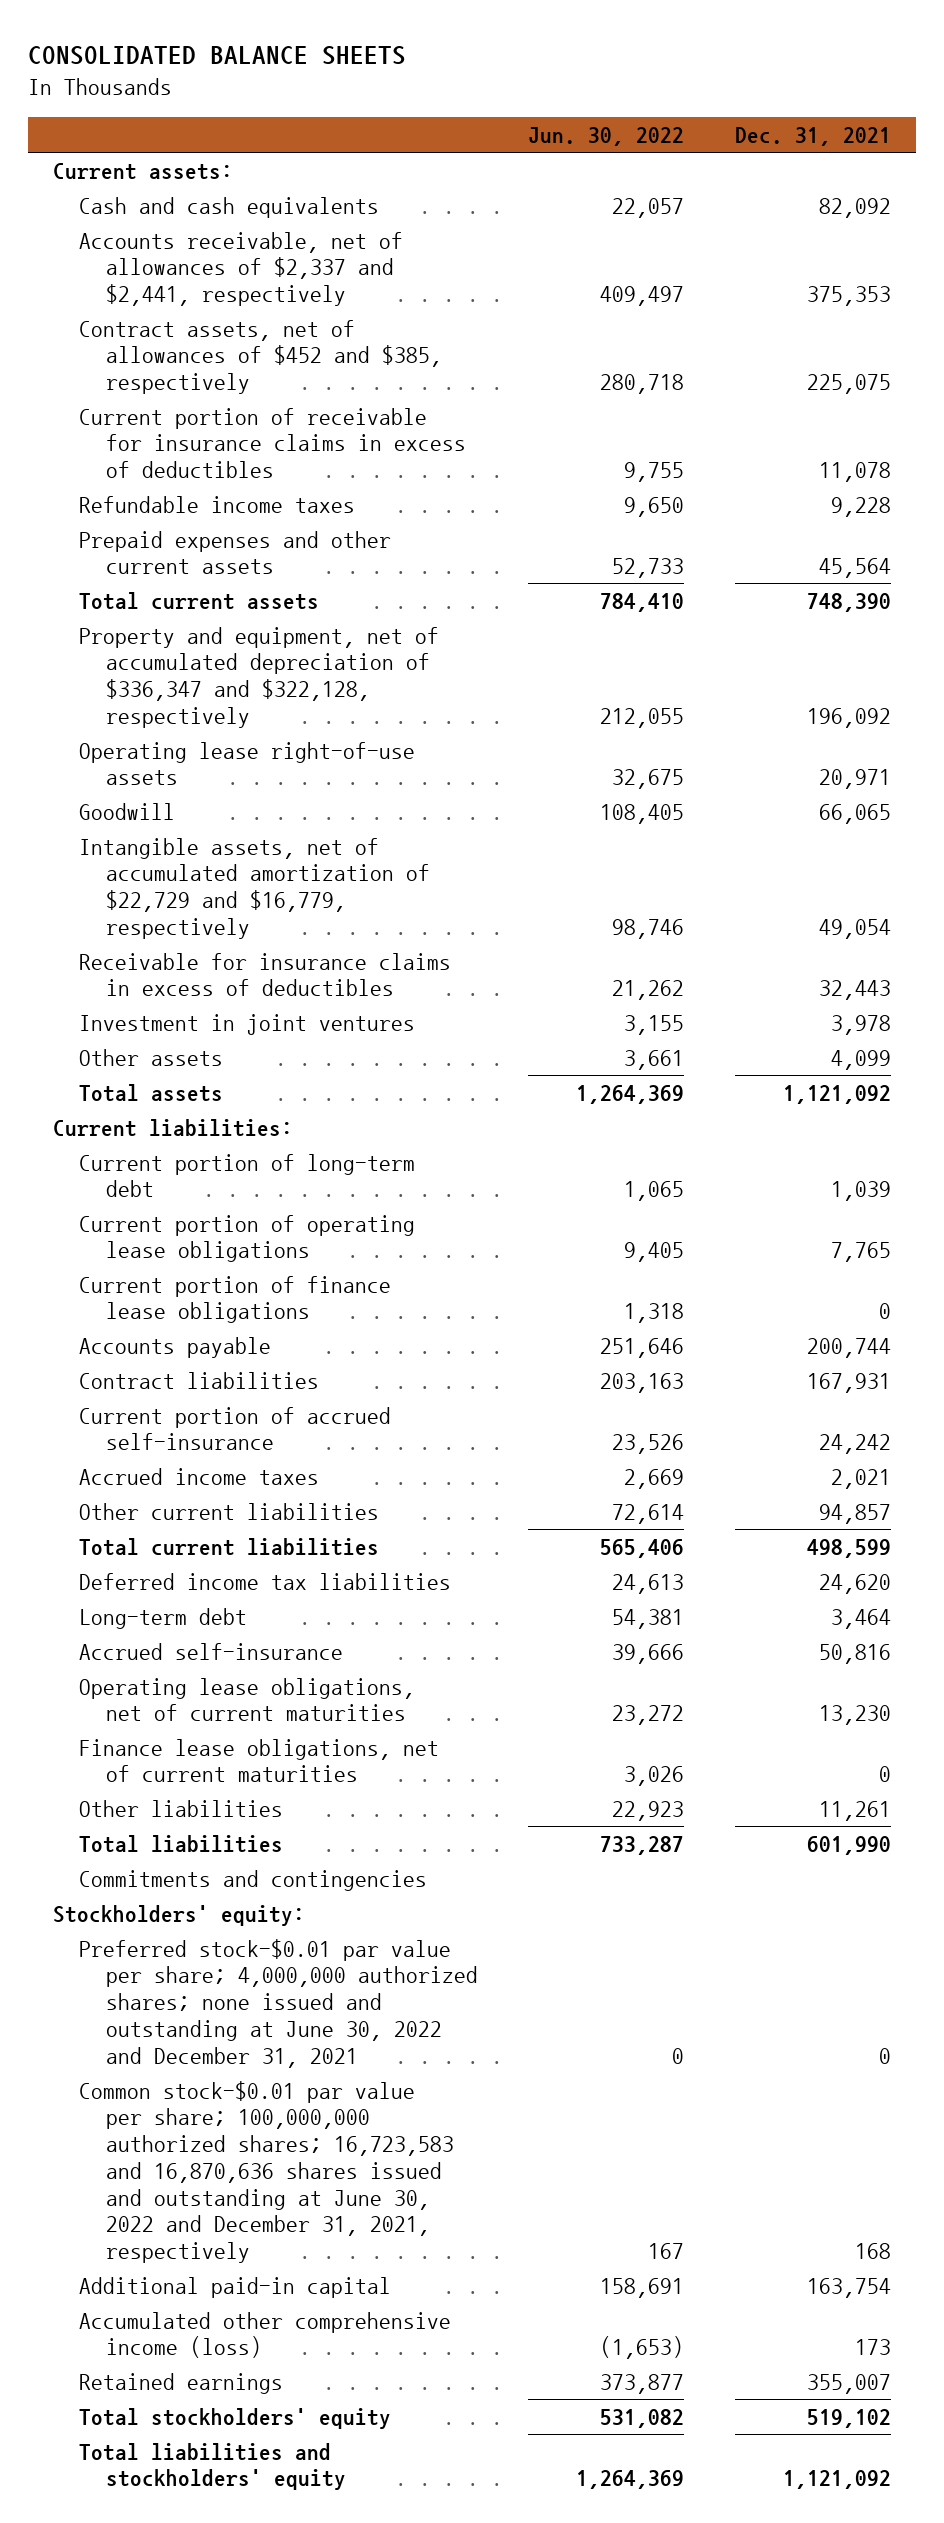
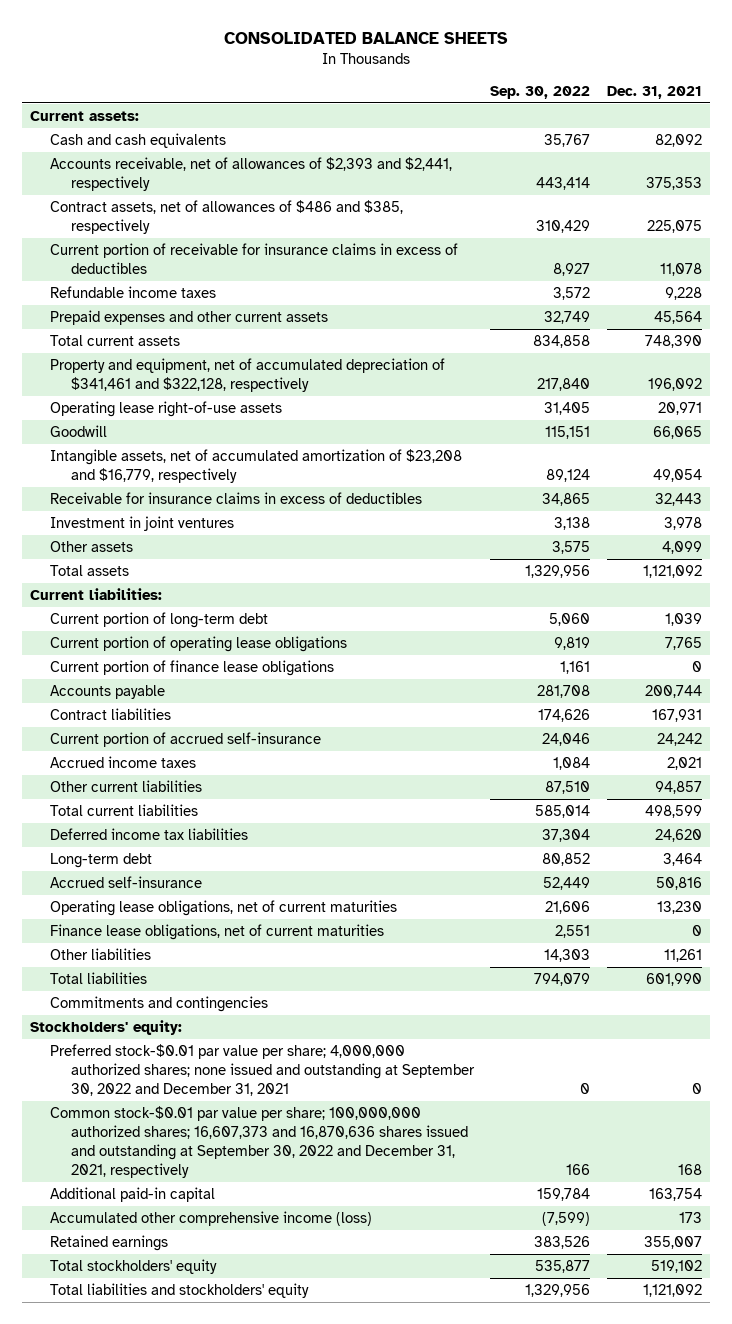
[528,127,685,147] Jun. 30, 2022 -> none
none -> [490,85,591,99] Sep. 30, 2022
[79,231,404,307] Accounts receivable, net of allowances of $2,337 and $2,441, respectively -> [50,157,453,191] Accounts receivable, net of allowances of $2,393 and $2,441, respectively
[79,319,442,395] Contract assets, net of allowances of $452 and $385, respectively -> [50,200,404,234] Contract assets, net of allowances of $486 and $385, respectively
[79,626,440,728] Property and equipment, net of accumulated depreciation of $336,347 and $322,128, respectively -> [50,358,446,392] Property and equipment, net of accumulated depreciation of $341,461 and $322,128, respectively
[79,837,430,939] Intangible assets, net of accumulated amortization of $22,729 and $16,779, respectively -> [50,449,463,483] Intangible assets, net of accumulated amortization of $23,208 and $16,779, respectively
[79,1938,478,2068] Preferred stock-$0.01 par value per share; 4,000,000 authorized shares; none issued and outstanding at June 30, 2022 and December 31, 2021 -> [50,1044,475,1096] Preferred stock-$0.01 par value per share; 4,000,000 authorized shares; none issued and outstanding at September 30, 2022 and December 31, 2021
[79,2080,454,2264] Common stock-$0.01 par value per share; 100,000,000 authorized shares; 16,723,583 and 16,870,636 shares issued and outstanding at June 30, 2022 and December 31, 2021, respectively -> [50,1106,468,1178] Common stock-$0.01 par value per share; 100,000,000 authorized shares; 16,607,373 and 16,870,636 shares issued and outstanding at September 30, 2022 and December 31, 2021, respectively

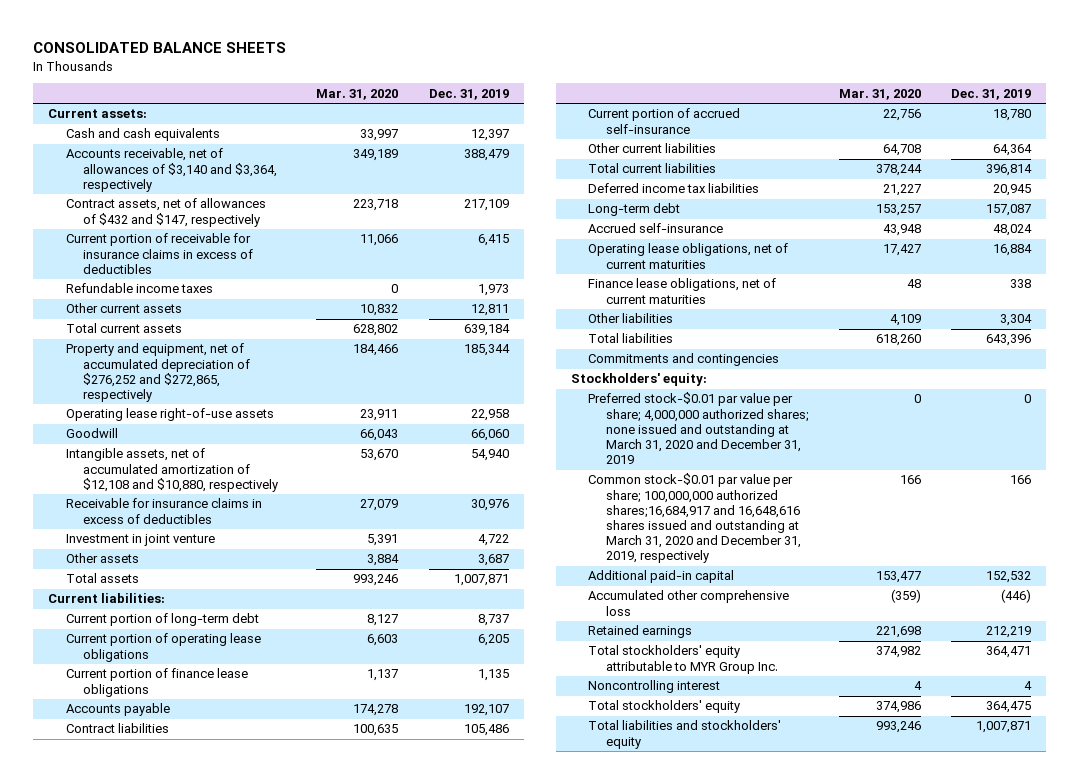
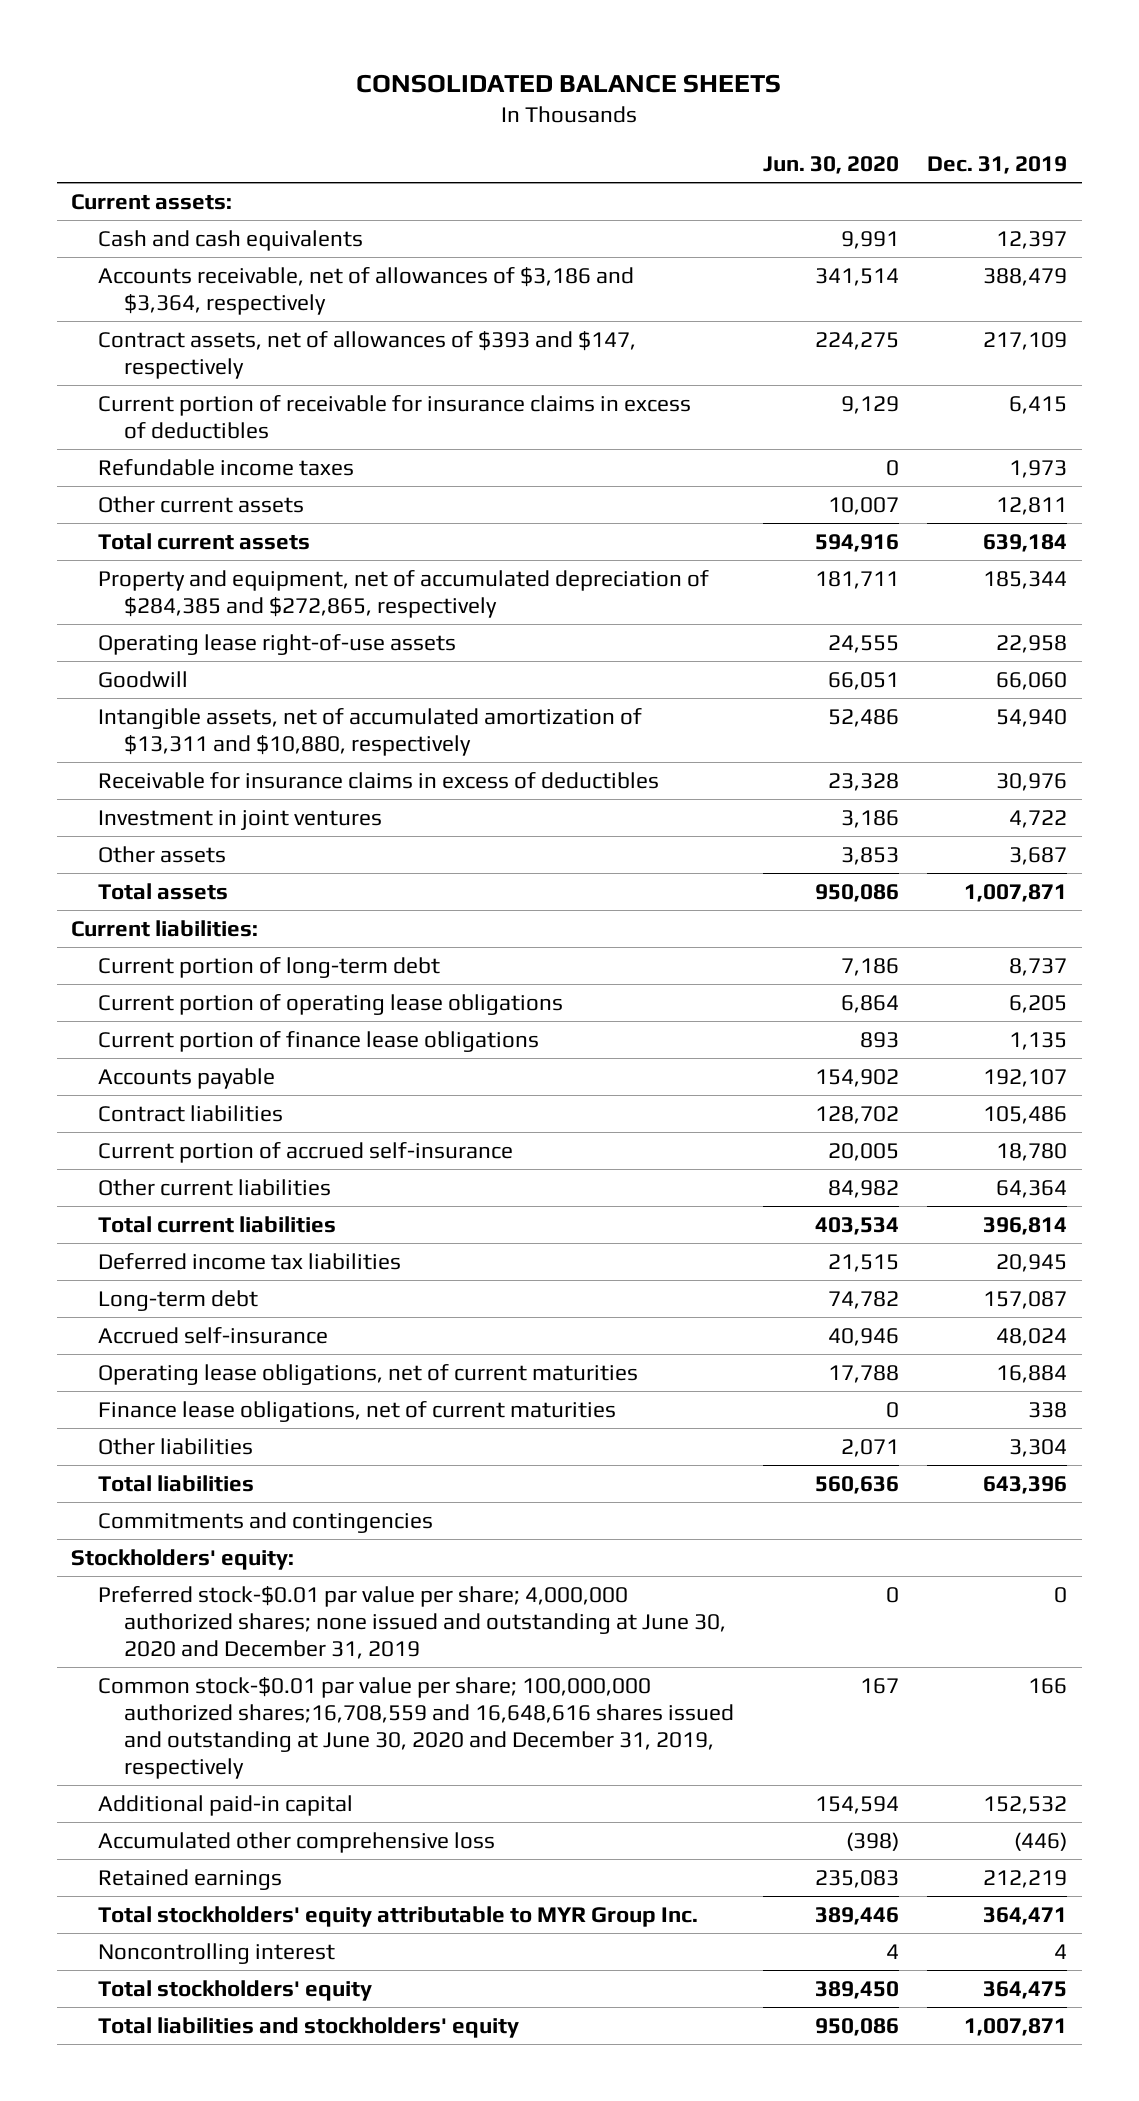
[316,88,399,100] Mar. 31, 2020 -> none
none -> [762,155,899,174] Jun. 30, 2020
[65,148,278,192] Accounts receivable, net of allowances of $3,140 and $3,364, respectively -> [97,267,634,316] Accounts receivable, net of allowances of $3,186 and $3,364, respectively
[65,198,266,227] Contract assets, net of allowances of $432 and $147, respectively -> [97,331,636,380] Contract assets, net of allowances of $393 and $147, respectively
[65,343,251,403] Property and equipment, net of accumulated depreciation of $276,252 and $272,865, respectively -> [97,570,709,619] Property and equipment, net of accumulated depreciation of $284,385 and $272,865, respectively
[65,448,279,492] Intangible assets, net of accumulated amortization of $12,108 and $10,880, respectively -> [97,708,642,757] Intangible assets, net of accumulated amortization of $13,311 and $10,880, respectively
[65,534,215,547] Investment in joint venture -> [97,810,382,831] Investment in joint ventures
[588,392,809,465] Preferred stock-$0.01 par value per share; 4,000,000 authorized shares; none issued and outstanding at March 31, 2020 and December 31, 2019 -> [97,1586,726,1660] Preferred stock-$0.01 par value per share; 4,000,000 authorized shares; none issued and outstanding at June 30, 2020 and December 31, 2019
[588,473,801,564] Common stock-$0.01 par value per share; 100,000,000 authorized shares;16,684,917 and 16,648,616 shares issued and outstanding at March 31, 2020 and December 31, 2019, respectively -> [97,1677,734,1780] Common stock-$0.01 par value per share; 100,000,000 authorized shares;16,708,559 and 16,648,616 shares issued and outstanding at June 30, 2020 and December 31, 2019, respectively

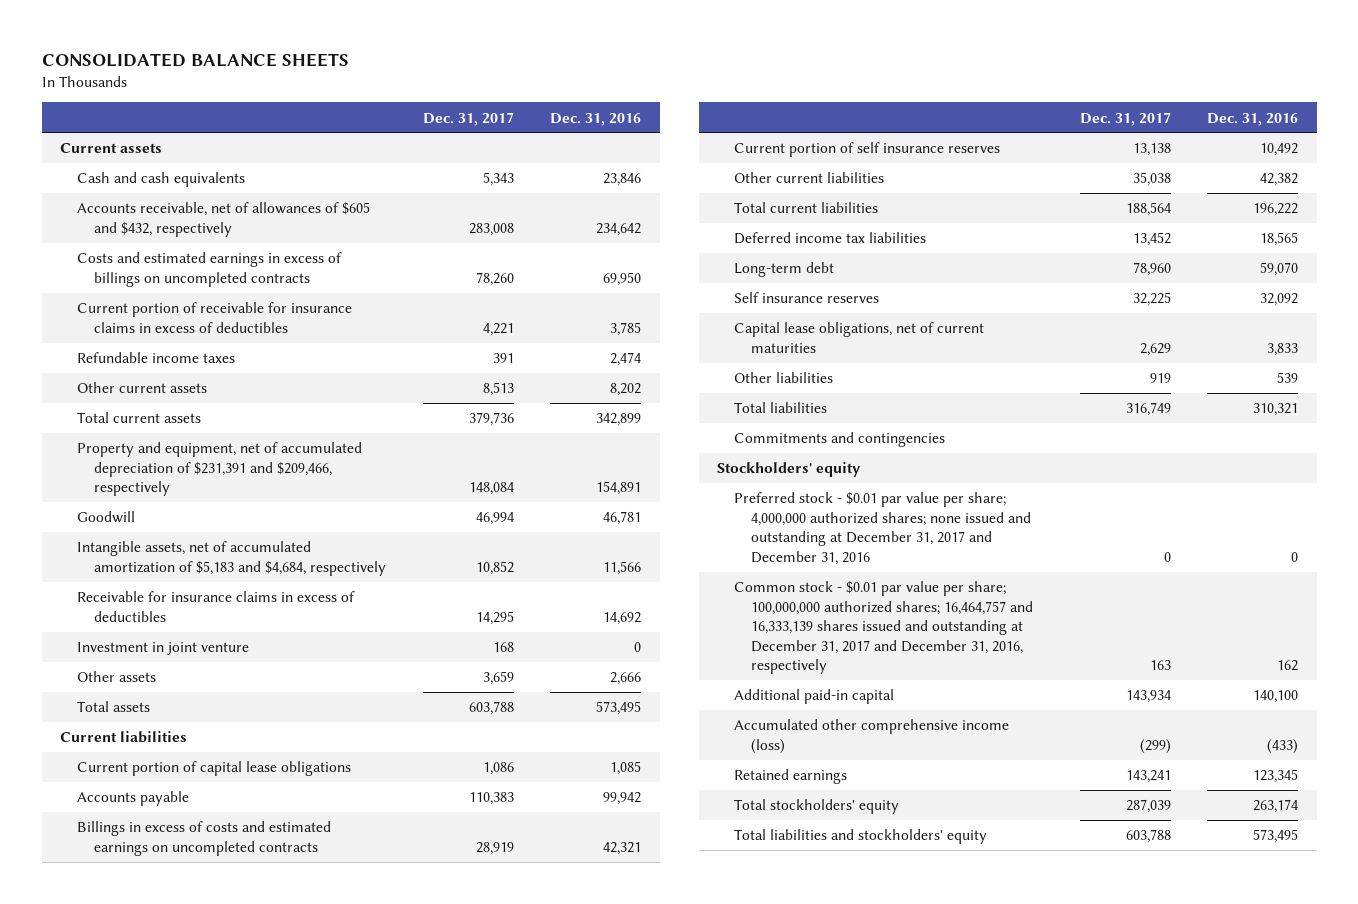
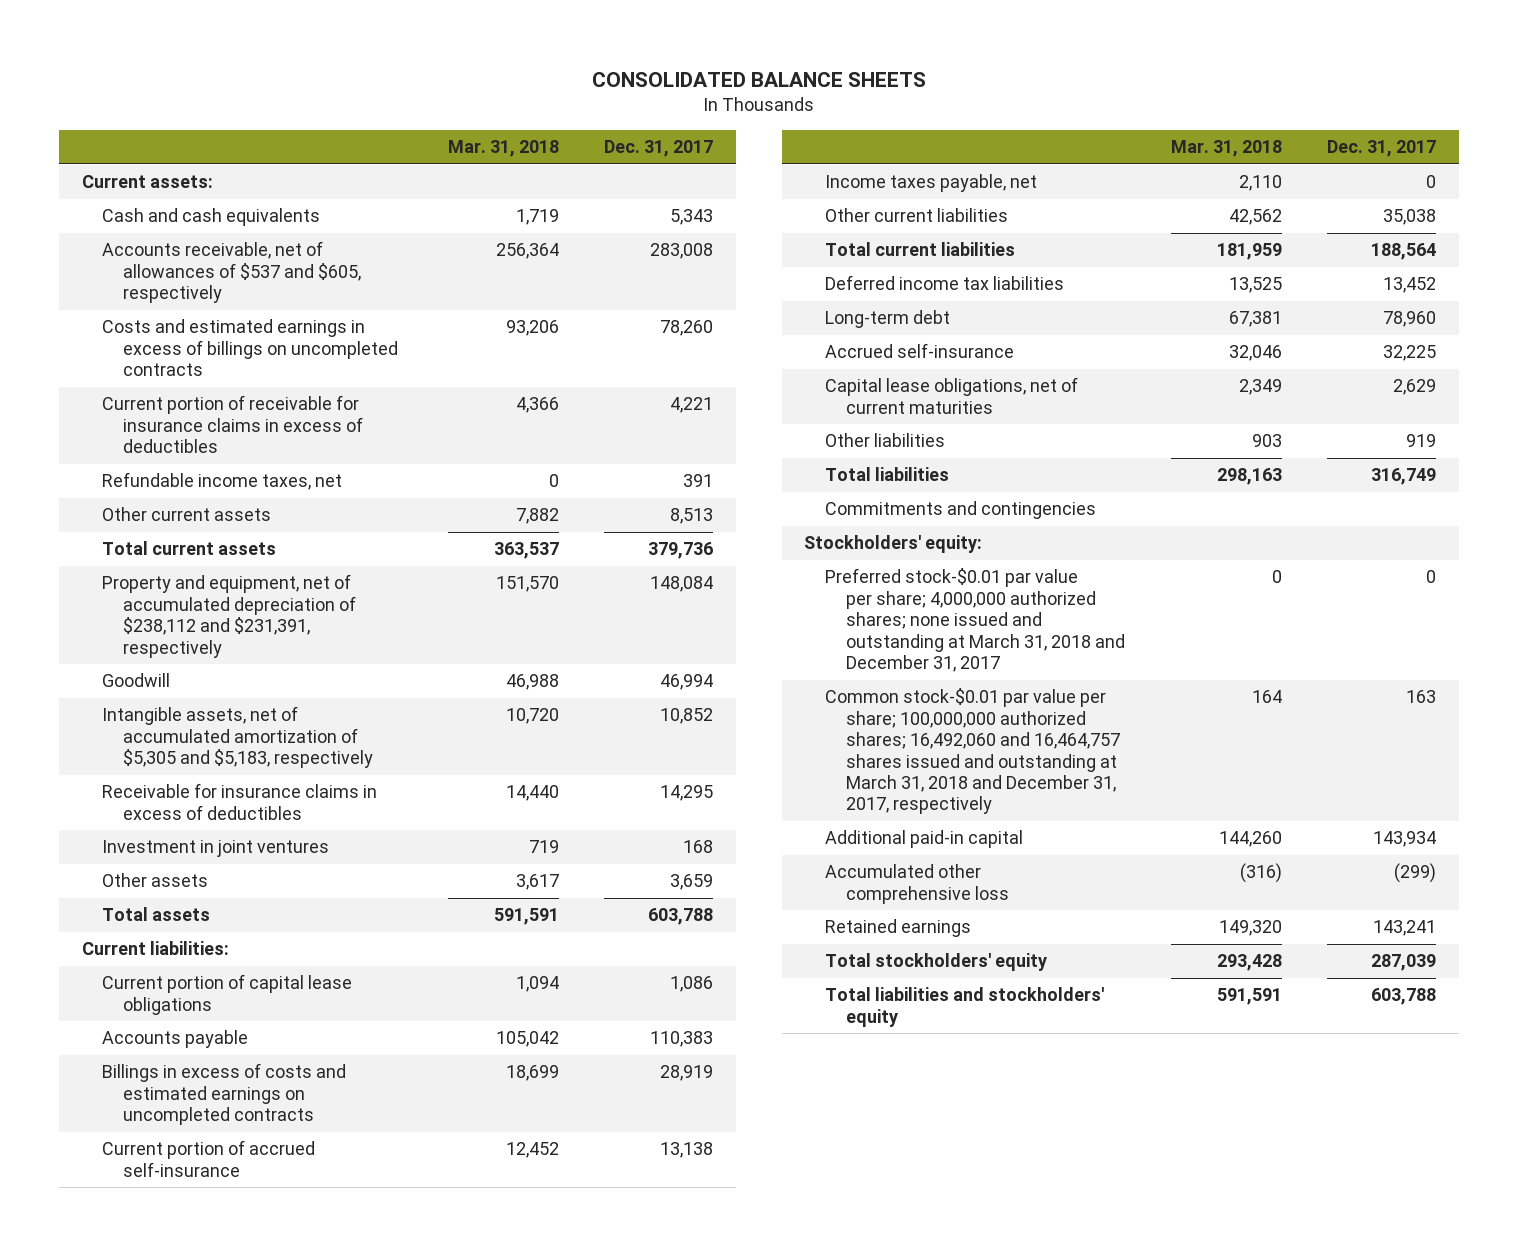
[550,112,642,126] Dec. 31, 2016 -> none
none -> [447,140,559,158] Mar. 31, 2018
[59,143,162,154] Current assets -> [81,175,213,189] Current assets:
[76,202,370,237] Accounts receivable, net of allowances of $605 and $432, respectively -> [102,241,362,304] Accounts receivable, net of allowances of $537 and $605, respectively
[76,352,235,364] Refundable income taxes -> [102,472,343,491] Refundable income taxes, net
[76,442,362,497] Property and equipment, net of accumulated depreciation of $231,391 and $209,466, respectively -> [102,574,357,658] Property and equipment, net of accumulated depreciation of $238,112 and $231,391, respectively
[76,541,386,576] Intangible assets, net of accumulated amortization of $5,183 and $4,684, respectively -> [102,706,374,769] Intangible assets, net of accumulated amortization of $5,305 and $5,183, respectively
[76,642,249,656] Investment in joint venture -> [102,840,330,858] Investment in joint ventures
[59,731,187,744] Current liabilities -> [81,941,229,956] Current liabilities:
[734,142,1001,158] Current portion of self insurance reserves -> [102,1140,316,1177] Current portion of accrued self-insurance
none -> [825,174,1038,193] Income taxes payable, net
[734,292,880,304] Self insurance reserves -> [825,343,1015,359] Accrued self-insurance
[716,462,861,478] Stockholders' equity -> [804,535,983,554] Stockholders' equity:
[734,492,1032,565] Preferred stock - $0.01 par value per share; 4,000,000 authorized shares; none issued and outstanding at December 31, 2017 and December 31, 2016 -> [825,568,1125,673] Preferred stock-$0.01 par value per share; 4,000,000 authorized shares; none issued and outstanding at March 31, 2018 and December 31, 2017
[734,581,1034,675] Common stock - $0.01 par value per share; 100,000,000 authorized shares; 16,464,757 and 16,333,139 shares issued and outstanding at December 31, 2017 and December 31, 2016, respectively -> [825,688,1120,815] Common stock-$0.01 par value per share; 100,000,000 authorized shares; 16,492,060 and 16,464,757 shares issued and outstanding at March 31, 2018 and December 31, 2017, respectively
[734,719,1010,754] Accumulated other comprehensive income (loss) -> [825,864,1009,904] Accumulated other comprehensive loss

